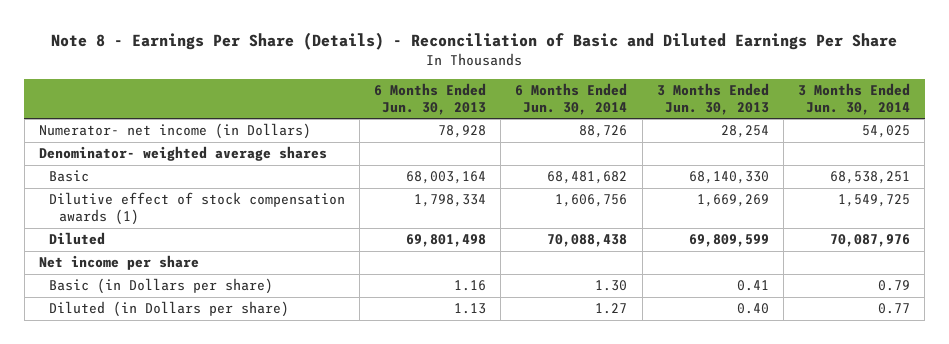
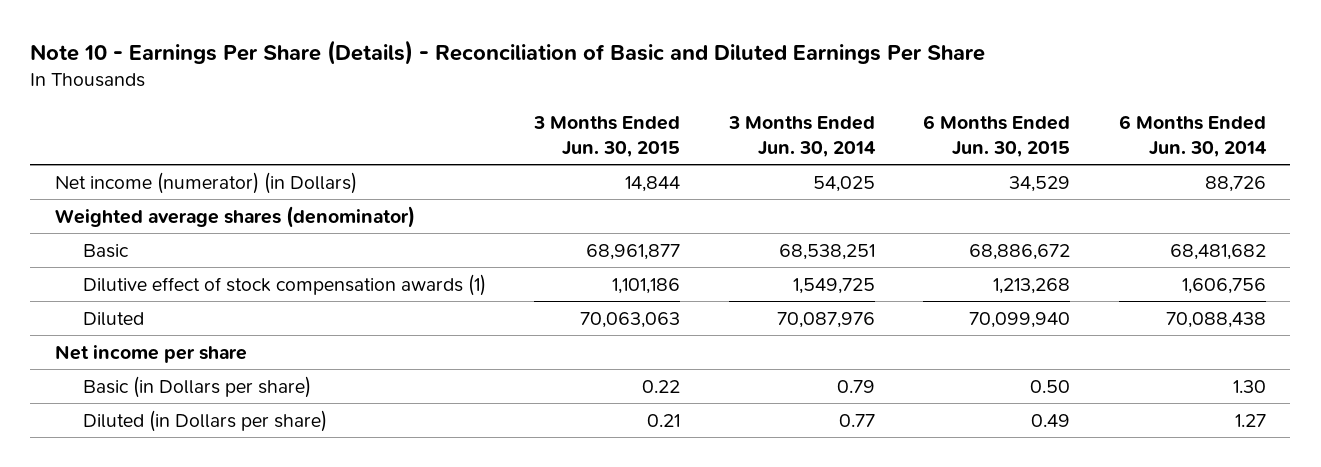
[51,31,898,50] Note 8 - Earnings Per Share (Details) - Reconciliation of Basic and Diluted Earnings Per Share -> [30,40,986,66] Note 10 - Earnings Per Share (Details) - Reconciliation of Basic and Diluted Earnings Per Share
[374,82,487,115] 6 Months Ended Jun. 30, 2013 -> none
[656,82,769,115] 3 Months Ended Jun. 30, 2013 -> none
none -> [533,116,681,157] 3 Months Ended Jun. 30, 2015
none -> [923,115,1071,157] 6 Months Ended Jun. 30, 2015
[38,123,311,140] Numerator- net income (in Dollars) -> [54,171,357,194] Net income (numerator) (in Dollars)
[38,146,327,162] Denominator- weighted average shares -> [54,205,415,228] Weighted average shares (denominator)

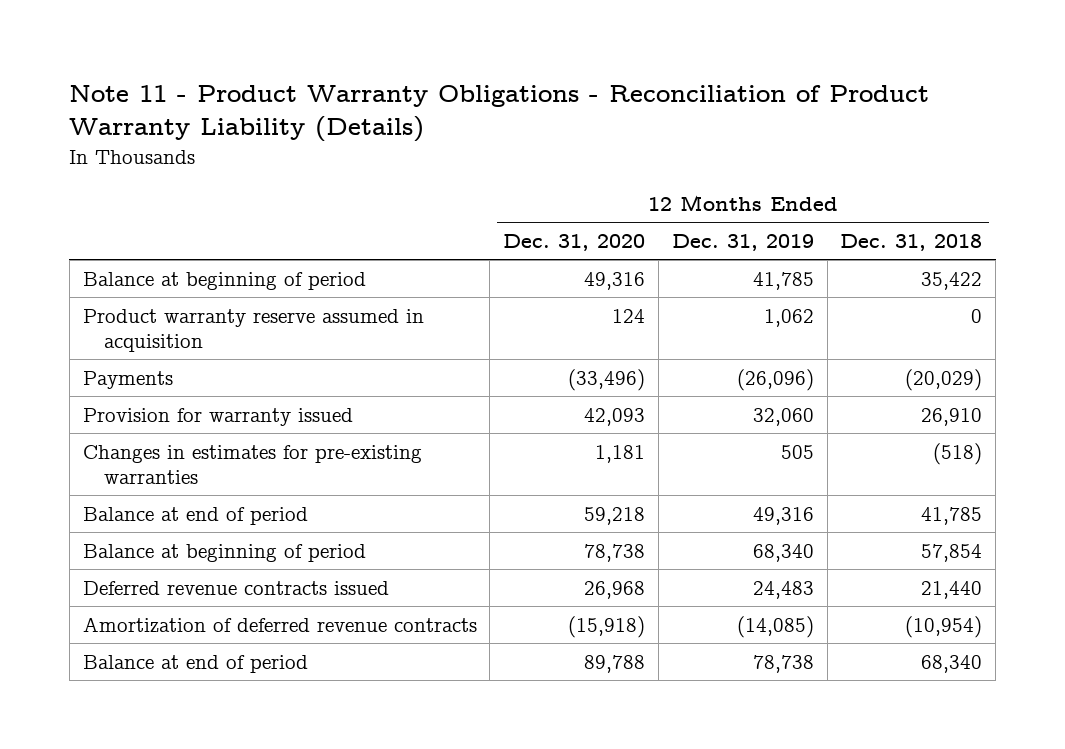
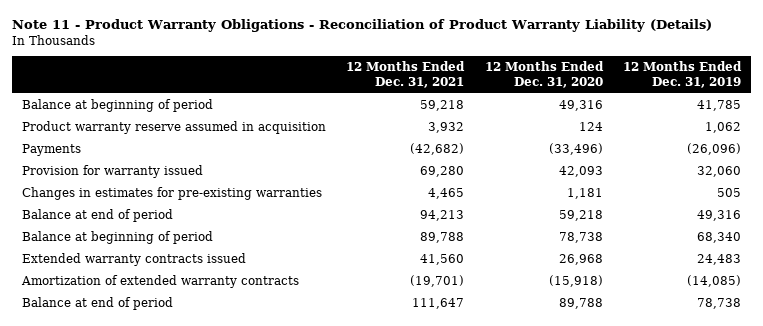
[840,234,983,252] Dec. 31, 2018 -> none
none -> [346,61,466,88] 12 Months Ended Dec. 31, 2021
[82,580,389,595] Deferred revenue contracts issued -> [21,253,246,267] Extended warranty contracts issued
[82,616,477,633] Amortization of deferred revenue contracts -> [20,275,299,289] Amortization of extended warranty contracts

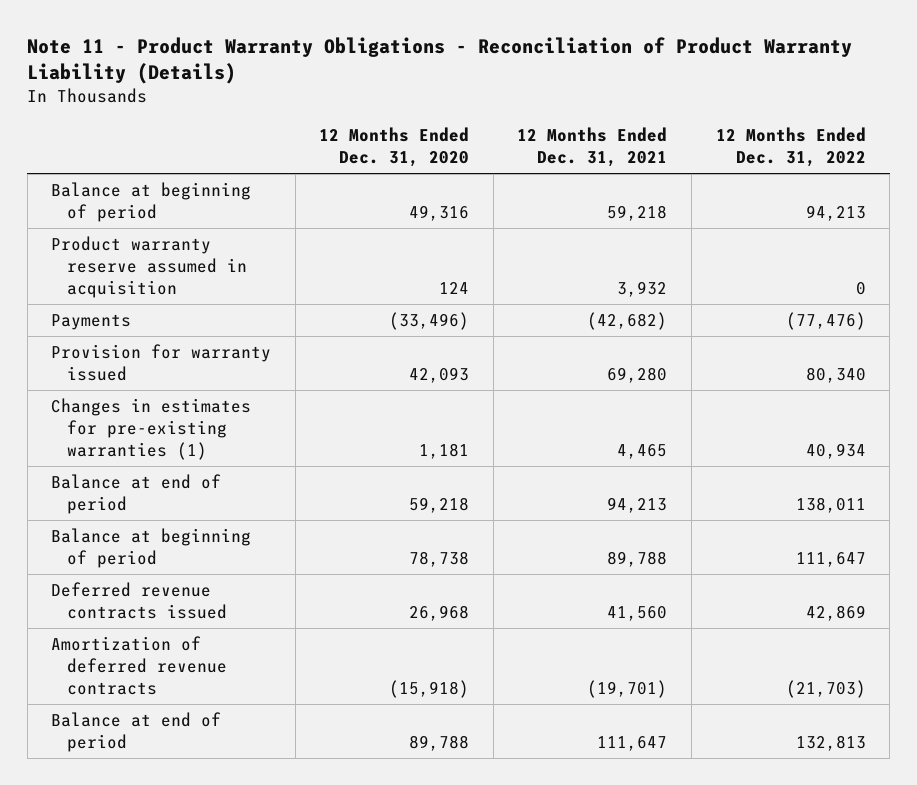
[623,61,743,88] 12 Months Ended Dec. 31, 2019 -> none
none -> [715,127,866,167] 12 Months Ended Dec. 31, 2022
[21,187,322,201] Changes in estimates for pre-existing warranties -> [51,398,252,460] Changes in estimates for pre-existing warranties (1)
[21,253,246,267] Extended warranty contracts issued -> [51,582,228,619] Deferred revenue contracts issued
[20,275,299,289] Amortization of extended warranty contracts -> [51,636,228,695] Amortization of deferred revenue contracts

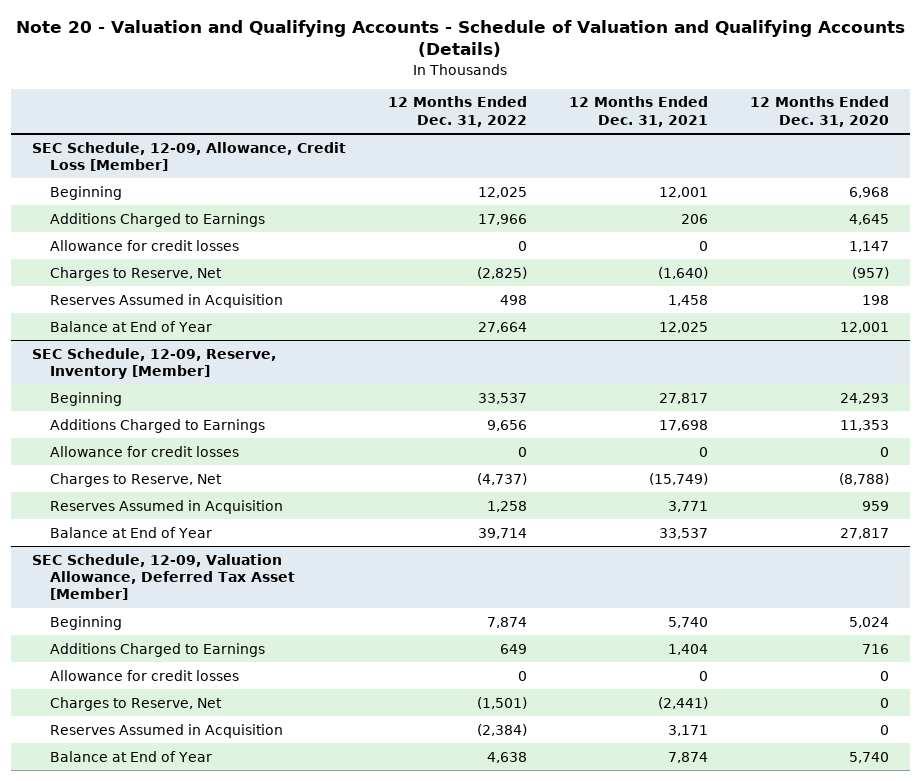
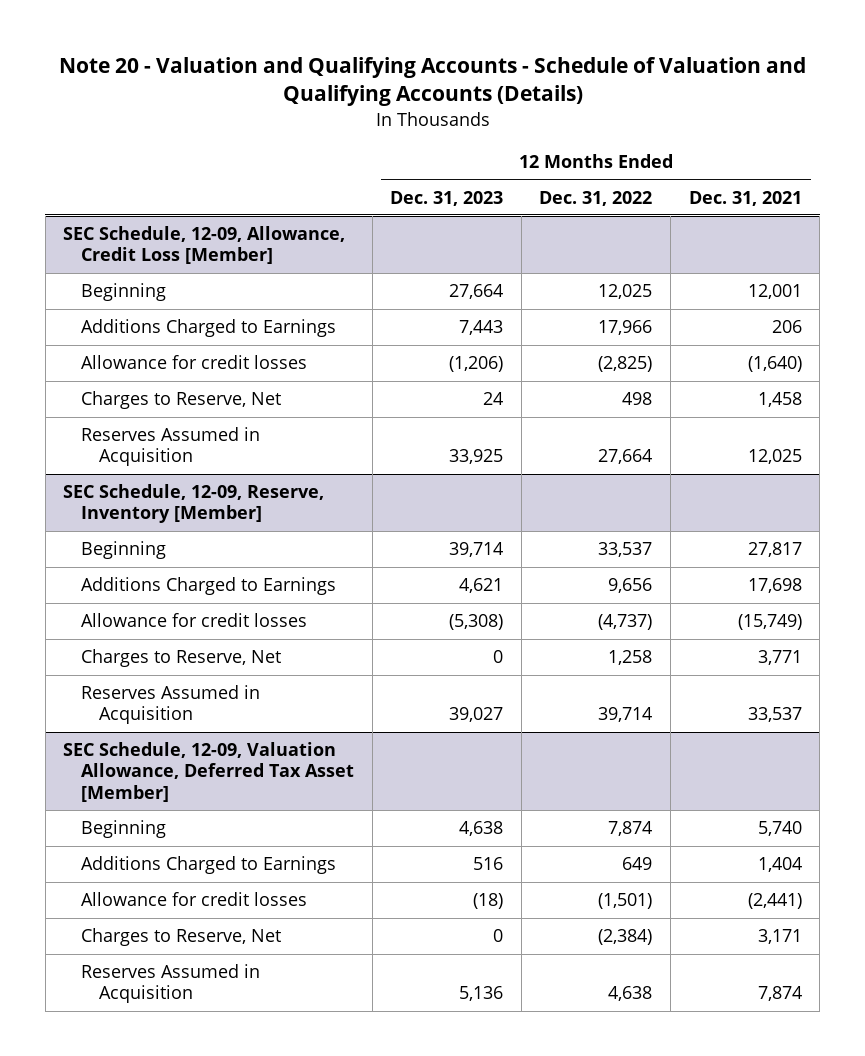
[749,96,889,127] 12 Months Ended Dec. 31, 2020 -> none
none -> [390,190,504,206] Dec. 31, 2023
[49,320,212,332] Balance at End of Year -> none
[518,240,528,251] 0 -> [598,356,653,373] (2,825)
[698,240,708,251] 0 -> [747,356,802,373] (1,640)
[477,266,528,279] (2,825) -> [622,392,653,406] 498
[657,266,708,279] (1,640) -> [757,392,802,408] 1,458
[500,294,528,305] 498 -> [598,449,653,465] 27,664
[667,294,708,306] 1,458 -> [747,449,802,465] 12,025
[49,526,212,538] Balance at End of Year -> none
[518,446,528,457] 0 -> [598,614,653,631] (4,737)
[698,446,708,457] 0 -> [737,614,802,631] (15,749)
[477,472,528,485] (4,737) -> [608,650,653,666] 1,258
[648,472,708,485] (15,749) -> [757,650,802,666] 3,771
[487,500,528,512] 1,258 -> [598,707,653,723] 39,714
[667,500,708,512] 3,771 -> [747,707,802,723] 33,537
[49,750,212,762] Balance at End of Year -> none
[518,670,528,681] 0 -> [598,893,653,910] (1,501)
[698,670,708,681] 0 -> [747,893,802,910] (2,441)
[477,696,528,709] (1,501) -> [598,929,653,946] (2,384)
[657,696,708,709] (2,441) -> [757,929,802,945] 3,171
[477,723,528,736] (2,384) -> [608,986,653,1002] 4,638
[667,724,708,736] 3,171 -> [757,986,802,1002] 7,874

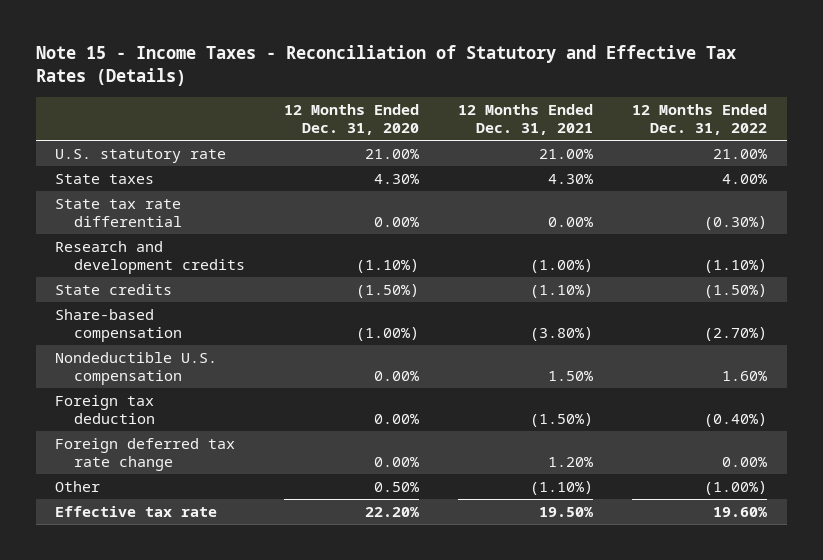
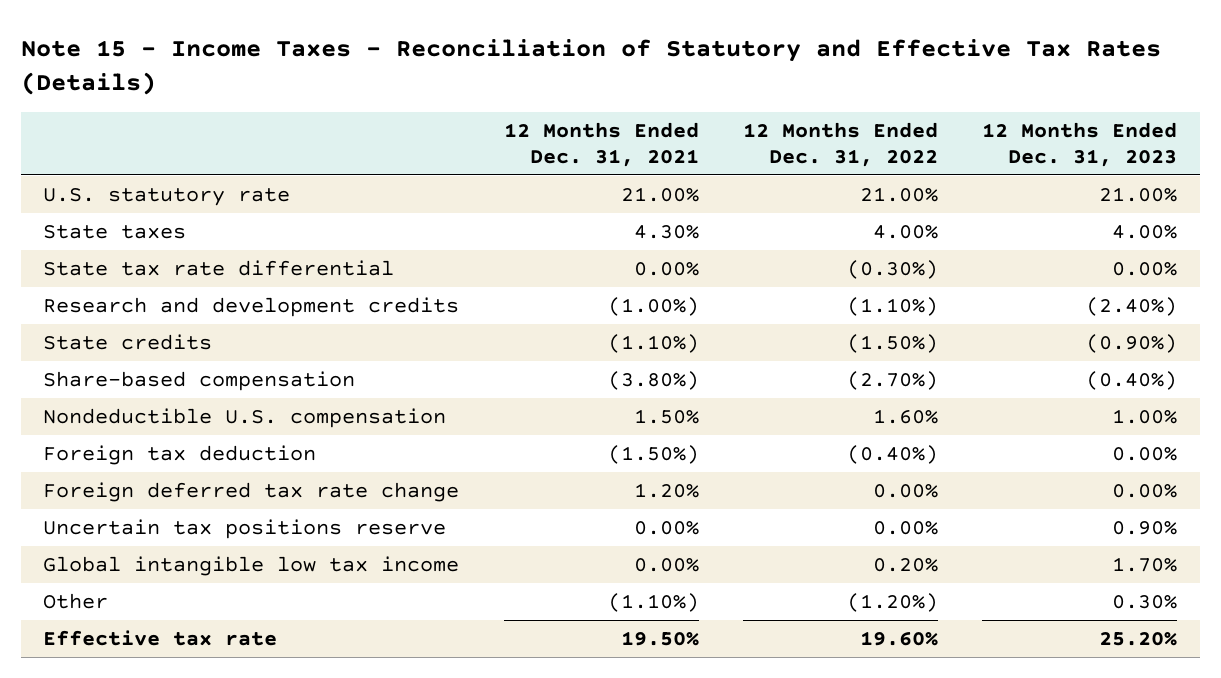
[284,103,420,136] 12 Months Ended Dec. 31, 2020 -> none
none -> [982,121,1178,168] 12 Months Ended Dec. 31, 2023
none -> [43,518,447,539] Uncertain tax positions reserve
none -> [43,555,460,576] Global intangible low tax income
[704,480,768,495] (1.00%) -> [847,592,939,612] (1.20%)

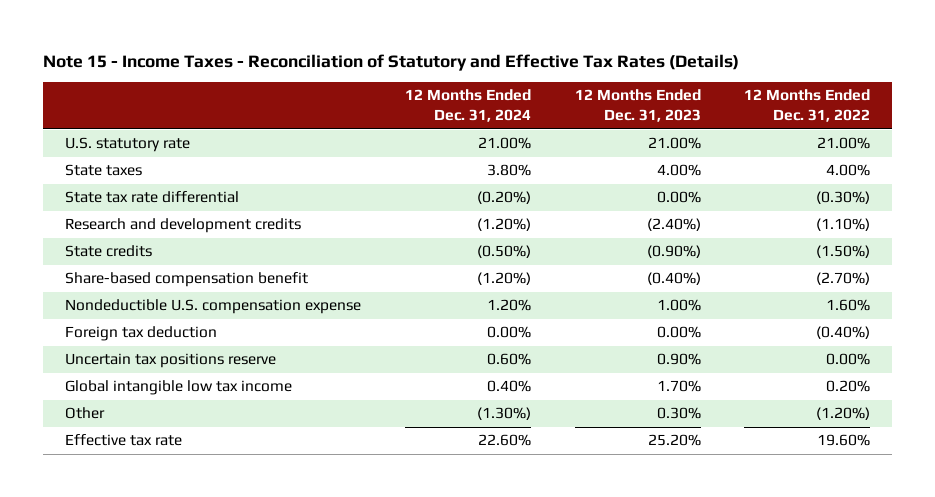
[503,121,699,168] 12 Months Ended Dec. 31, 2021 -> none
none -> [404,89,531,123] 12 Months Ended Dec. 31, 2024
[43,370,356,391] Share-based compensation -> [65,272,309,288] Share-based compensation benefit
[43,407,447,428] Nondeductible U.S. compensation -> [65,299,362,315] Nondeductible U.S. compensation expense
[43,481,460,502] Foreign deferred tax rate change -> none

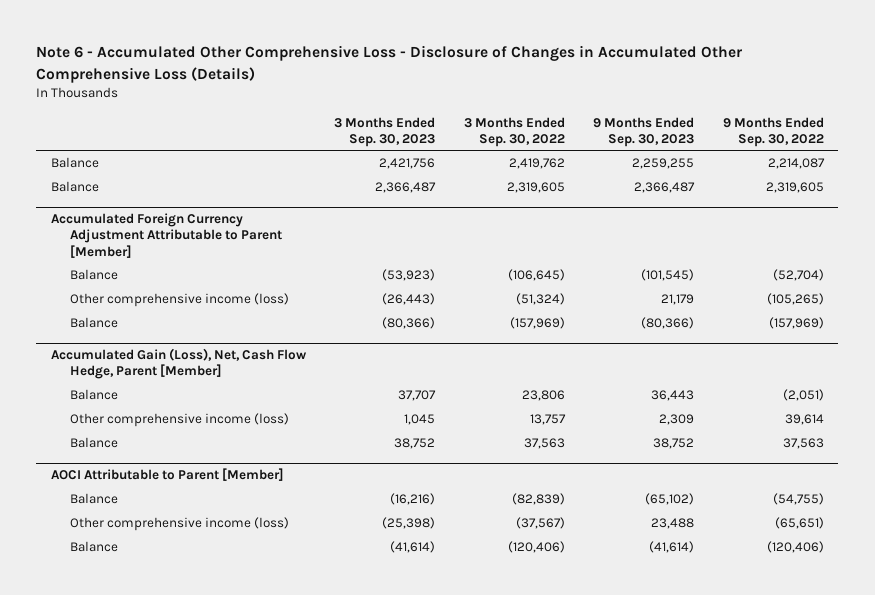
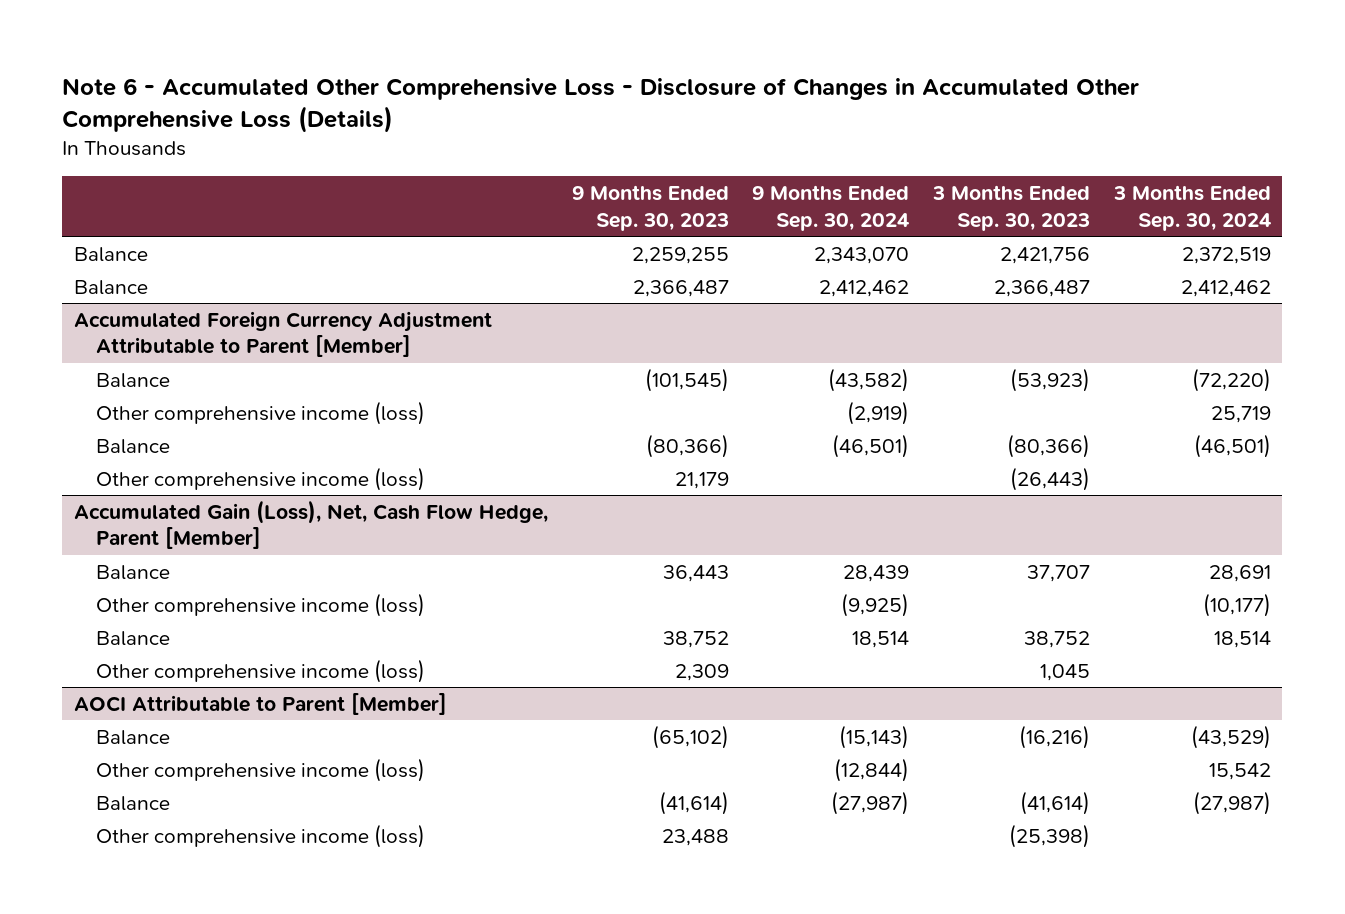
[463,116,565,147] 3 Months Ended Sep. 30, 2022 -> none
[723,116,825,147] 9 Months Ended Sep. 30, 2022 -> none
none -> [752,184,910,231] 9 Months Ended Sep. 30, 2024
none -> [1112,184,1271,231] 3 Months Ended Sep. 30, 2024
none -> [96,400,426,425] Other comprehensive income (loss)
[69,293,289,308] Other comprehensive income (loss) -> [96,466,426,491] Other comprehensive income (loss)
none -> [96,592,426,617] Other comprehensive income (loss)
[69,413,289,428] Other comprehensive income (loss) -> [96,658,426,683] Other comprehensive income (loss)
none -> [96,757,426,782] Other comprehensive income (loss)
[69,517,289,532] Other comprehensive income (loss) -> [96,823,426,848] Other comprehensive income (loss)

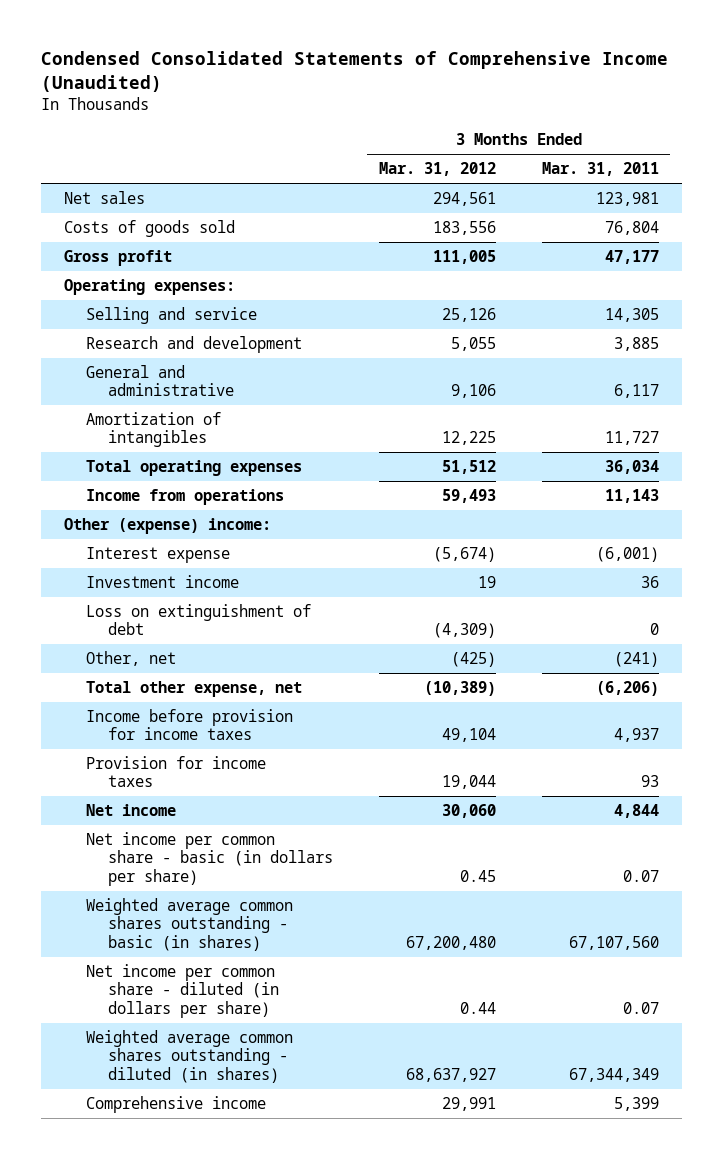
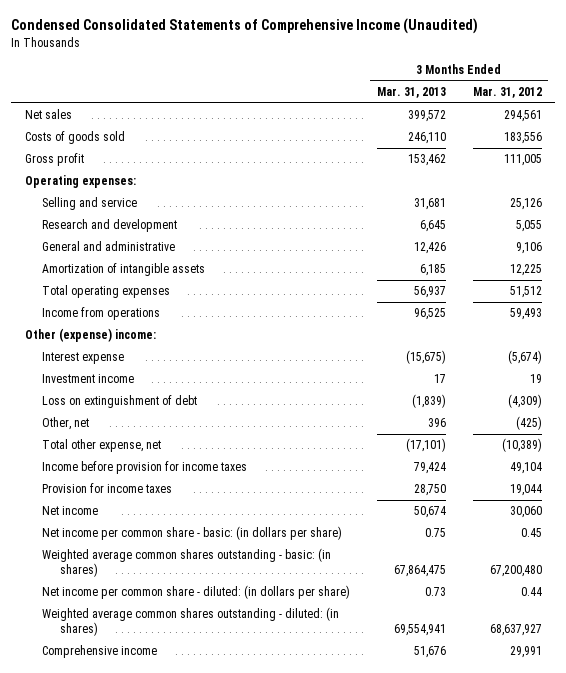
[541,162,659,177] Mar. 31, 2011 -> none
none -> [376,87,446,99] Mar. 31, 2013
[86,412,222,448] Amortization of intangibles -> [42,263,206,277] Amortization of intangible assets
[86,832,333,886] Net income per common share - basic (in dollars per share) -> [42,526,343,541] Net income per common share - basic: (in dollars per share)
[86,898,294,951] Weighted average common shares outstanding - basic (in shares) -> [42,548,332,578] Weighted average common shares outstanding - basic: (in shares)
[86,964,279,1018] Net income per common share - diluted (in dollars per share) -> [42,585,351,600] Net income per common share - diluted: (in dollars per share)
[86,1030,294,1083] Weighted average common shares outstanding - diluted (in shares) -> [42,607,340,637] Weighted average common shares outstanding - diluted: (in shares)

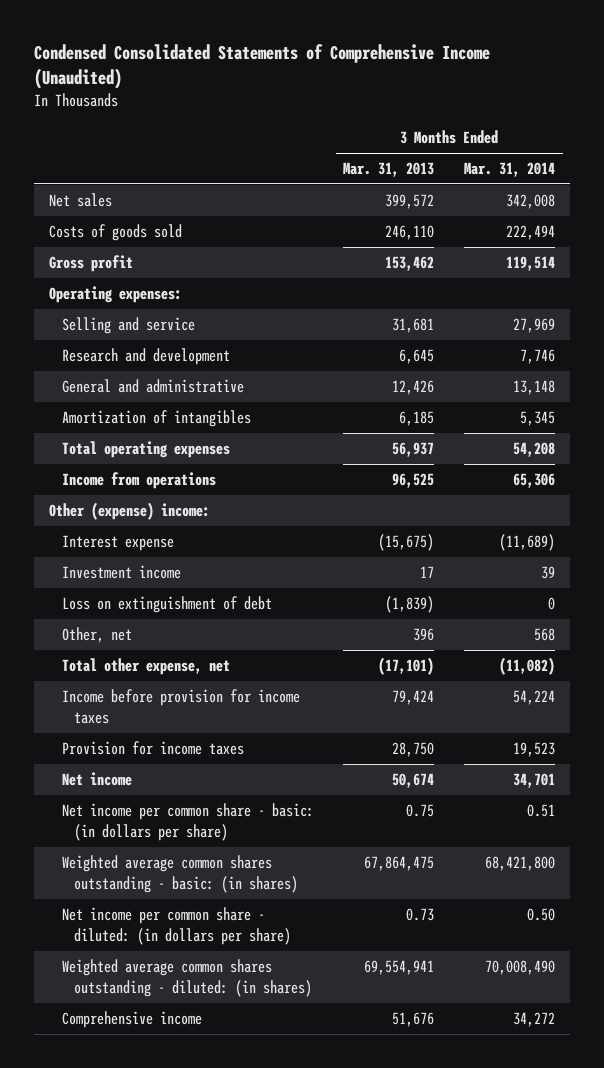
[472,87,542,99] Mar. 31, 2012 -> none
none -> [464,162,556,178] Mar. 31, 2014
[42,263,206,277] Amortization of intangible assets -> [61,410,251,428] Amortization of intangibles

